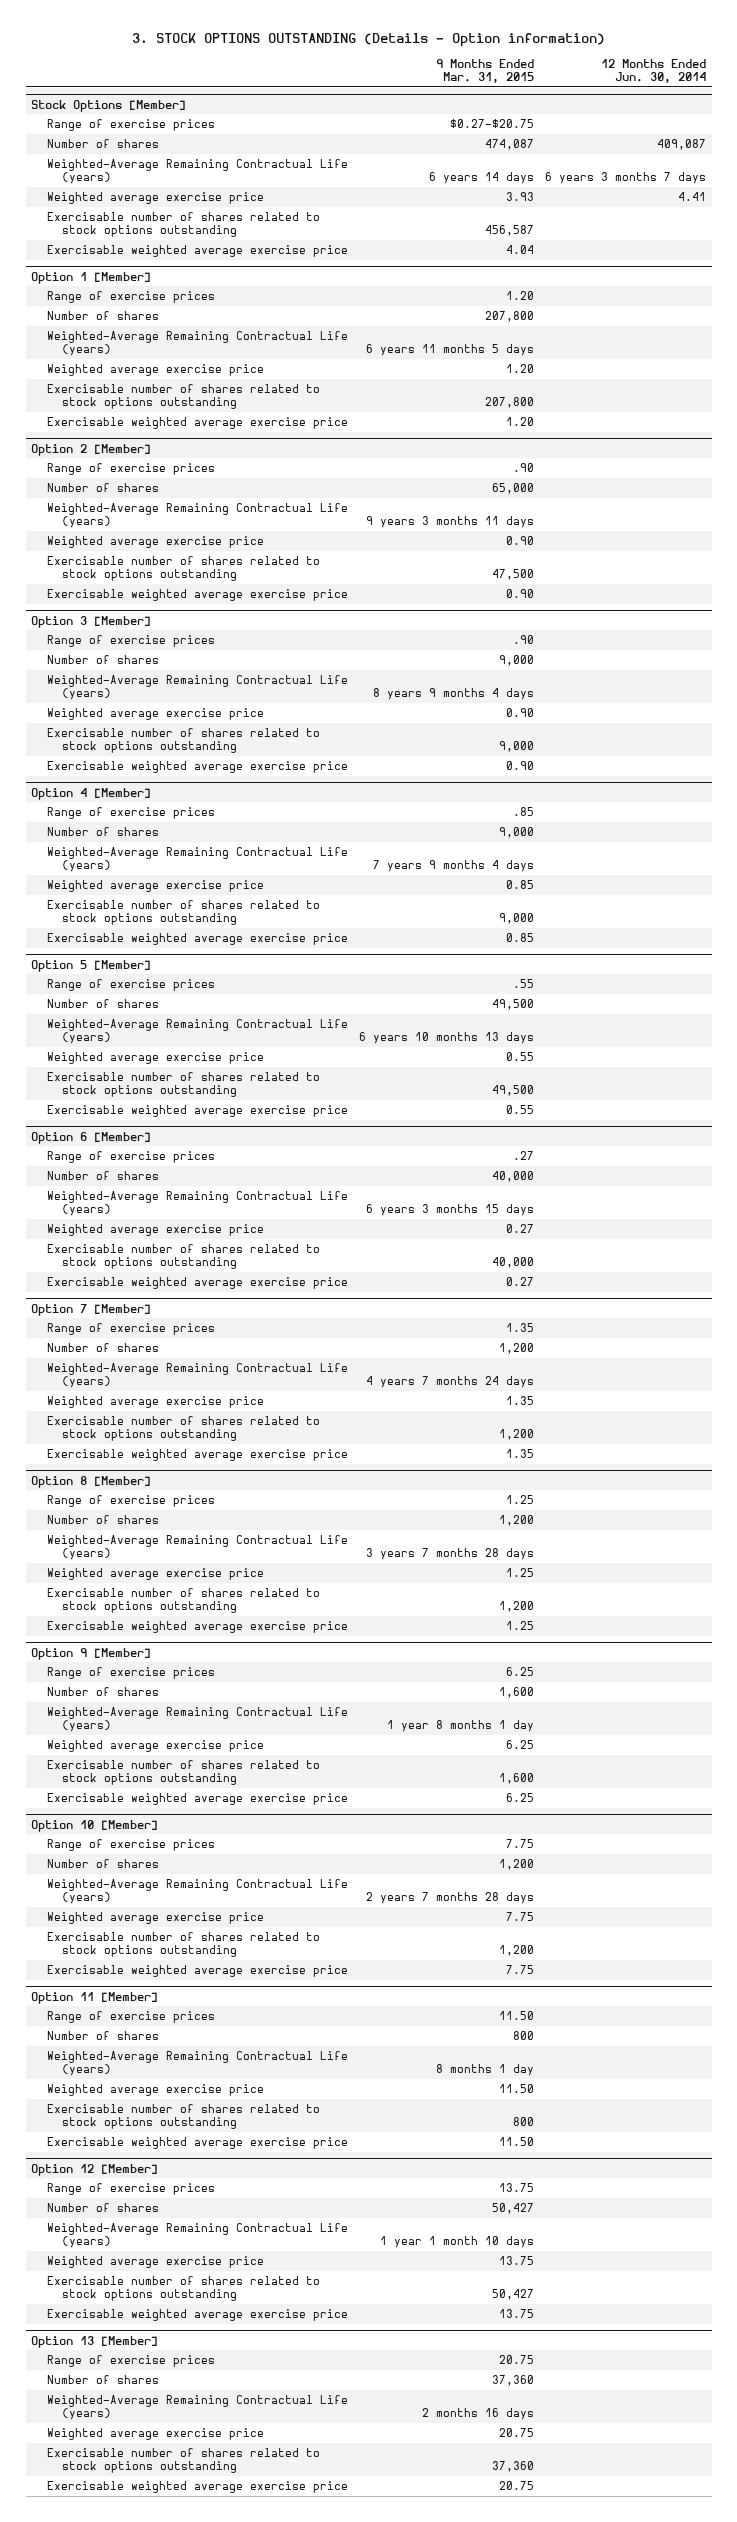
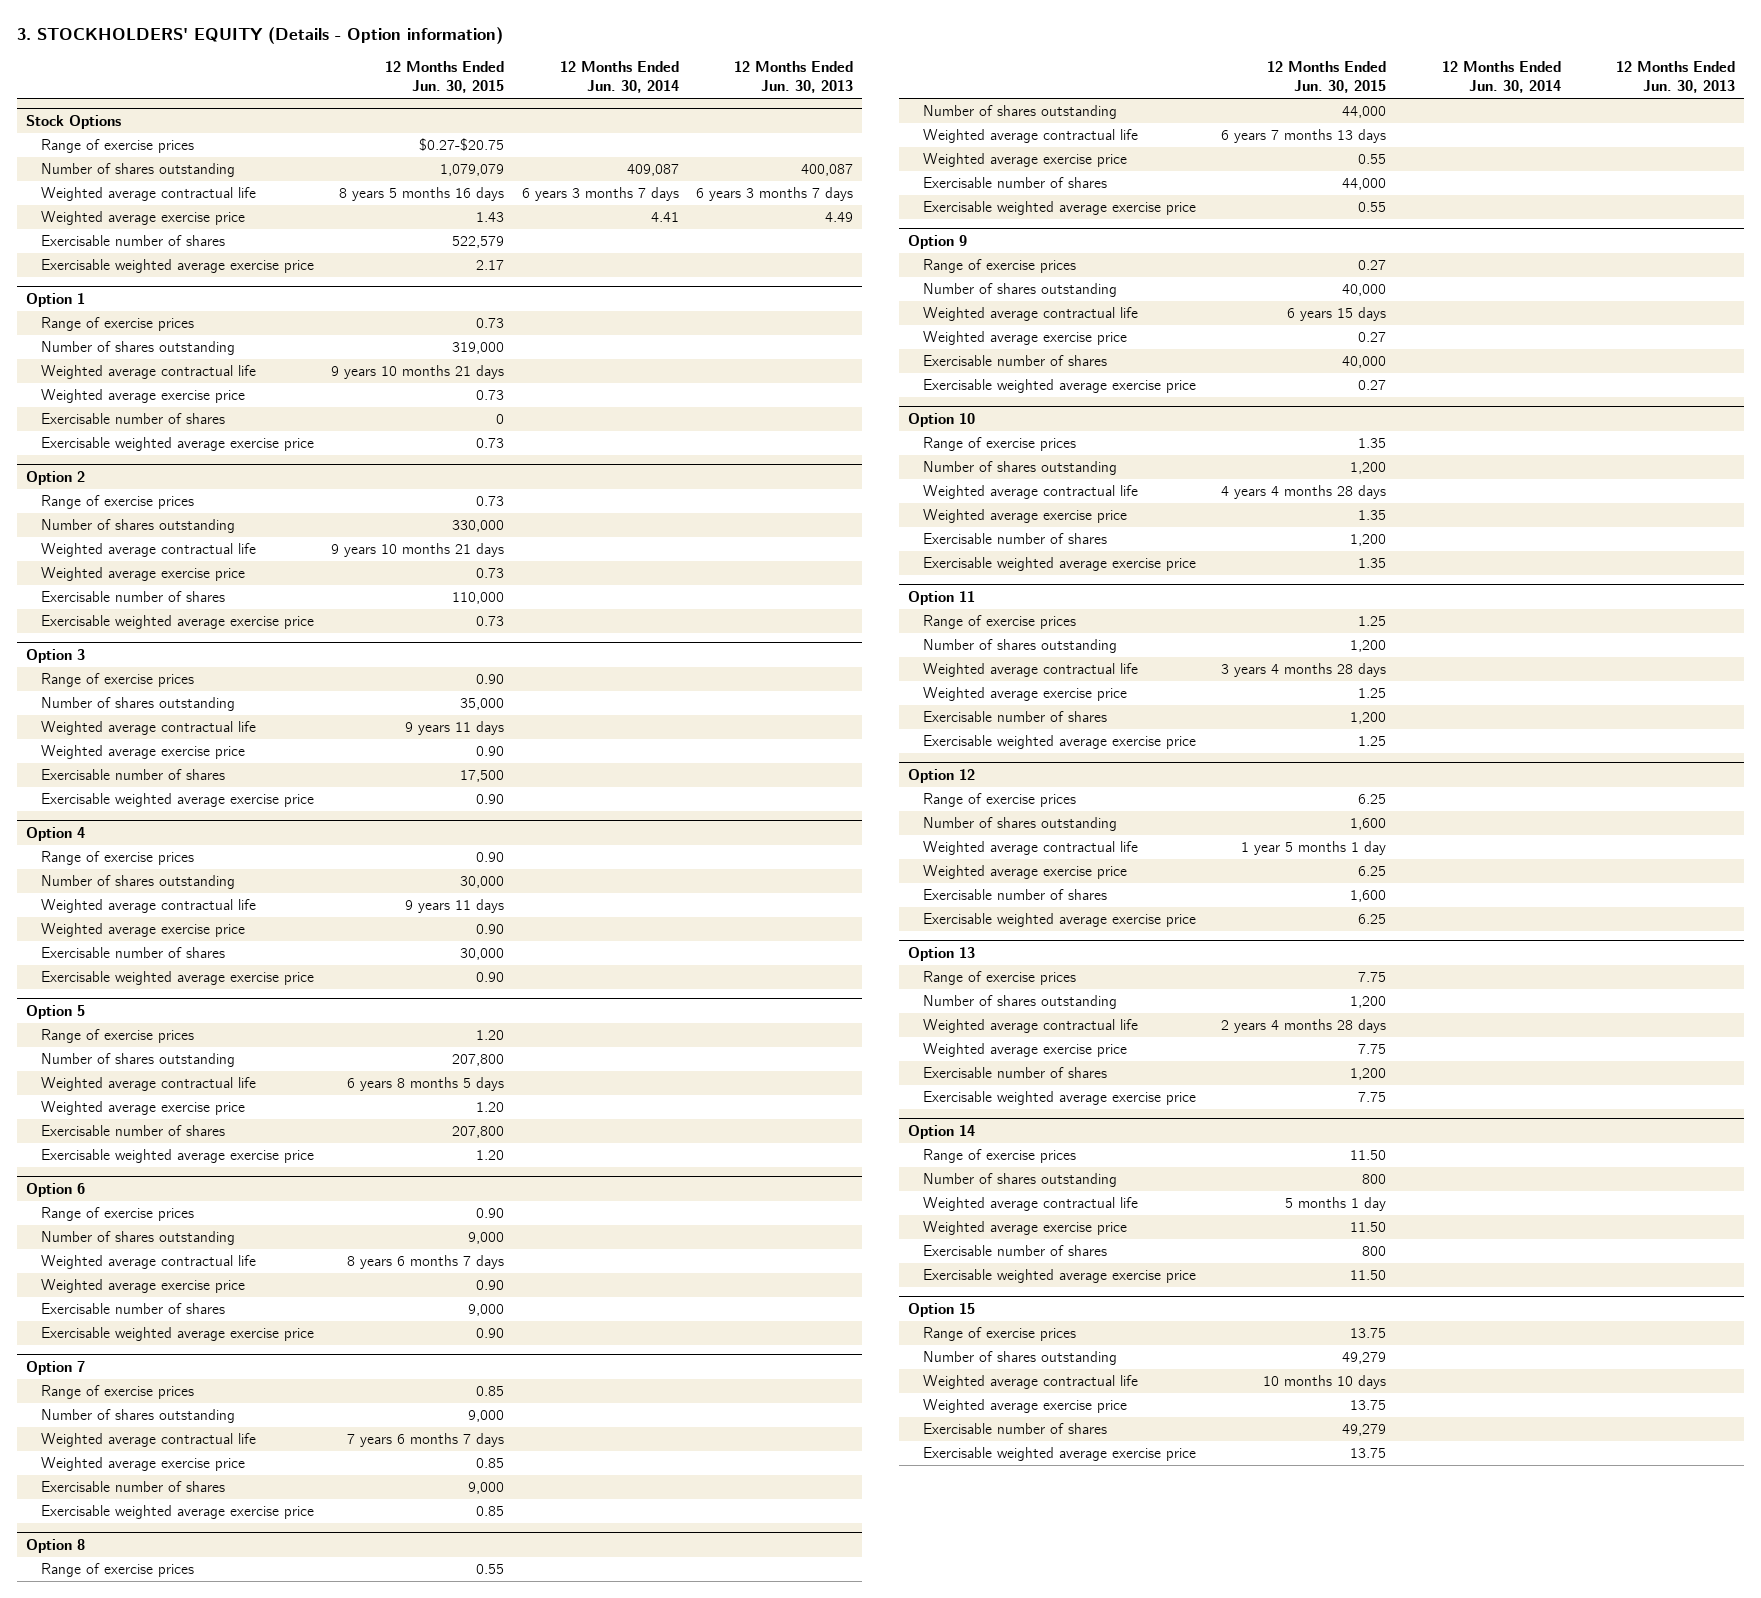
[131,32,605,47] 3. STOCK OPTIONS OUTSTANDING (Details - Option information) -> [17,27,504,45] 3. STOCKHOLDERS' EQUITY (Details - Option information)
[435,58,534,84] 9 Months Ended Mar. 31, 2015 -> none
none -> [385,61,505,94] 12 Months Ended Jun. 30, 2015
none -> [734,61,854,94] 12 Months Ended Jun. 30, 2013
[31,99,187,112] Stock Options [Member] -> [26,114,122,129] Stock Options
[46,139,159,149] Number of shares -> [40,163,235,178] Number of shares outstanding
[46,159,348,185] Weighted-Average Remaining Contractual Life (years) -> [40,187,256,202] Weighted average contractual life
[46,212,320,238] Exercisable number of shares related to stock options outstanding -> none
none -> [40,235,225,247] Exercisable number of shares
[31,271,152,284] Option 1 [Member] -> [26,292,86,307] Option 1
[46,311,159,321] Number of shares -> [40,341,235,356] Number of shares outstanding
[46,331,348,357] Weighted-Average Remaining Contractual Life (years) -> [40,365,256,380] Weighted average contractual life
[46,384,320,410] Exercisable number of shares related to stock options outstanding -> none
none -> [40,413,225,425] Exercisable number of shares
[31,443,152,456] Option 2 [Member] -> [26,470,86,485] Option 2
[46,483,159,493] Number of shares -> [40,519,235,534] Number of shares outstanding
[46,503,348,529] Weighted-Average Remaining Contractual Life (years) -> [40,543,256,558] Weighted average contractual life
[46,556,320,582] Exercisable number of shares related to stock options outstanding -> none
none -> [40,591,225,603] Exercisable number of shares
[31,615,152,628] Option 3 [Member] -> [26,648,86,663] Option 3
[46,655,159,665] Number of shares -> [40,697,235,712] Number of shares outstanding
[46,675,348,701] Weighted-Average Remaining Contractual Life (years) -> [40,721,256,736] Weighted average contractual life
[46,728,320,754] Exercisable number of shares related to stock options outstanding -> none
none -> [40,769,225,781] Exercisable number of shares
[31,787,152,800] Option 4 [Member] -> [26,826,86,841] Option 4
[46,827,159,837] Number of shares -> [40,875,235,890] Number of shares outstanding
[46,847,348,873] Weighted-Average Remaining Contractual Life (years) -> [40,899,256,914] Weighted average contractual life
[46,900,320,926] Exercisable number of shares related to stock options outstanding -> none
none -> [40,947,225,959] Exercisable number of shares
[31,959,152,972] Option 5 [Member] -> [26,1004,86,1019] Option 5
[46,999,159,1009] Number of shares -> [40,1053,235,1068] Number of shares outstanding
[46,1019,348,1045] Weighted-Average Remaining Contractual Life (years) -> [40,1077,256,1092] Weighted average contractual life
[46,1072,320,1098] Exercisable number of shares related to stock options outstanding -> none
none -> [40,1125,225,1137] Exercisable number of shares
[31,1131,152,1144] Option 6 [Member] -> [26,1182,86,1197] Option 6
[46,1171,159,1181] Number of shares -> [40,1231,235,1246] Number of shares outstanding
[46,1191,348,1217] Weighted-Average Remaining Contractual Life (years) -> [40,1255,256,1270] Weighted average contractual life
[46,1244,320,1270] Exercisable number of shares related to stock options outstanding -> none
none -> [40,1303,225,1315] Exercisable number of shares
[31,1303,152,1316] Option 7 [Member] -> [26,1360,86,1375] Option 7
[46,1343,159,1353] Number of shares -> [40,1409,235,1424] Number of shares outstanding
[46,1363,348,1389] Weighted-Average Remaining Contractual Life (years) -> [40,1433,256,1448] Weighted average contractual life
[46,1416,320,1442] Exercisable number of shares related to stock options outstanding -> none
none -> [40,1481,225,1493] Exercisable number of shares
[31,1475,152,1488] Option 8 [Member] -> [26,1538,86,1553] Option 8
[46,1515,159,1525] Number of shares -> [922,105,1117,120] Number of shares outstanding
[46,1535,348,1561] Weighted-Average Remaining Contractual Life (years) -> [922,129,1138,144] Weighted average contractual life
[46,1588,320,1614] Exercisable number of shares related to stock options outstanding -> none
none -> [922,177,1107,189] Exercisable number of shares
[31,1647,152,1660] Option 9 [Member] -> [907,234,967,249] Option 9
[46,1687,159,1697] Number of shares -> [922,283,1117,298] Number of shares outstanding
[46,1707,348,1733] Weighted-Average Remaining Contractual Life (years) -> [922,307,1138,322] Weighted average contractual life
[46,1760,320,1786] Exercisable number of shares related to stock options outstanding -> none
none -> [922,355,1107,367] Exercisable number of shares
[31,1819,159,1832] Option 10 [Member] -> [907,412,975,427] Option 10
[46,1859,159,1869] Number of shares -> [922,461,1117,476] Number of shares outstanding
[46,1879,348,1905] Weighted-Average Remaining Contractual Life (years) -> [922,485,1138,500] Weighted average contractual life
[46,1932,320,1958] Exercisable number of shares related to stock options outstanding -> none
none -> [922,533,1107,545] Exercisable number of shares
[31,1991,159,2004] Option 11 [Member] -> [907,590,975,605] Option 11
[46,2031,159,2041] Number of shares -> [922,639,1117,654] Number of shares outstanding
[46,2051,348,2077] Weighted-Average Remaining Contractual Life (years) -> [922,663,1138,678] Weighted average contractual life
[46,2104,320,2130] Exercisable number of shares related to stock options outstanding -> none
none -> [922,711,1107,723] Exercisable number of shares
[31,2163,159,2176] Option 12 [Member] -> [907,768,975,783] Option 12
[46,2203,159,2213] Number of shares -> [922,817,1117,832] Number of shares outstanding
[46,2223,348,2249] Weighted-Average Remaining Contractual Life (years) -> [922,841,1138,856] Weighted average contractual life
[46,2276,320,2302] Exercisable number of shares related to stock options outstanding -> none
none -> [922,889,1107,901] Exercisable number of shares
[31,2335,159,2348] Option 13 [Member] -> [907,946,975,961] Option 13
[46,2375,159,2385] Number of shares -> [922,995,1117,1010] Number of shares outstanding
[46,2395,348,2421] Weighted-Average Remaining Contractual Life (years) -> [922,1019,1138,1034] Weighted average contractual life
[46,2448,320,2474] Exercisable number of shares related to stock options outstanding -> none
none -> [922,1067,1107,1079] Exercisable number of shares
none -> [907,1124,975,1139] Option 14
none -> [922,1149,1076,1164] Range of exercise prices
none -> [922,1173,1117,1188] Number of shares outstanding
none -> [922,1197,1138,1212] Weighted average contractual life
none -> [922,1221,1127,1236] Weighted average exercise price
none -> [922,1245,1107,1257] Exercisable number of shares
none -> [922,1269,1196,1284] Exercisable weighted average exercise price
none -> [907,1302,975,1317] Option 15
none -> [922,1327,1076,1342] Range of exercise prices
none -> [922,1351,1117,1366] Number of shares outstanding
none -> [922,1375,1138,1390] Weighted average contractual life
none -> [922,1399,1127,1414] Weighted average exercise price
none -> [922,1423,1107,1435] Exercisable number of shares
none -> [922,1447,1196,1462] Exercisable weighted average exercise price

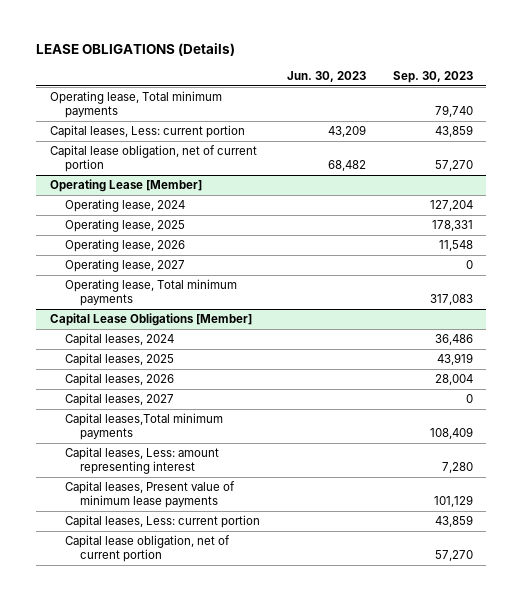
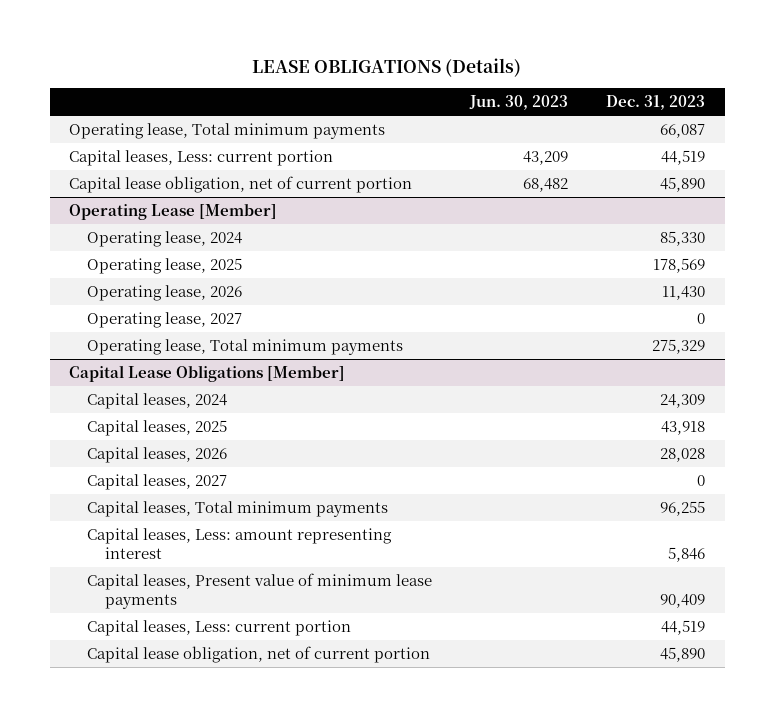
[392,71,473,84] Sep. 30, 2023 -> none
none -> [606,95,706,111] Dec. 31, 2023
[65,413,224,440] Capital leases,Total minimum payments -> [86,501,388,518] Capital leases, Total minimum payments

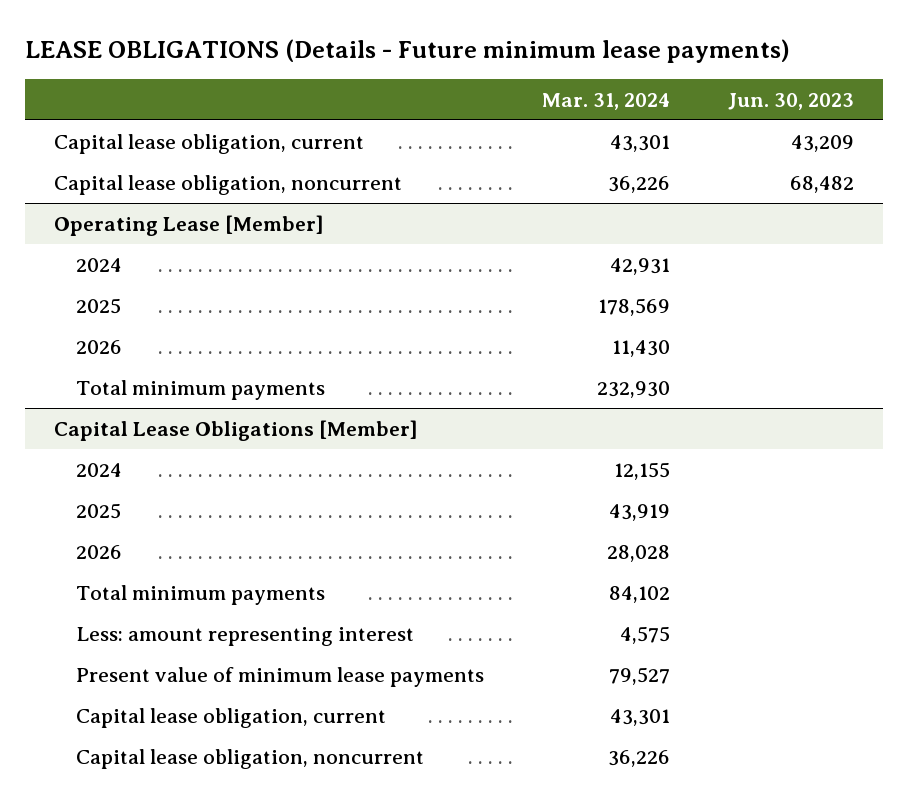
[252,57,522,77] LEASE OBLIGATIONS (Details) -> [24,38,790,63] LEASE OBLIGATIONS (Details - Future minimum lease payments)
[606,95,706,111] Dec. 31, 2023 -> none
none -> [542,92,671,110] Mar. 31, 2024
[68,123,385,140] Operating lease, Total minimum payments -> none
[68,150,333,167] Capital leases, Less: current portion -> [53,133,364,154] Capital lease obligation, current
[68,176,412,194] Capital lease obligation, net of current portion -> [53,174,402,195] Capital lease obligation, noncurrent
[86,231,242,248] Operating lease, 2024 -> none
[86,258,242,275] Operating lease, 2025 -> none
[86,285,242,302] Operating lease, 2026 -> none
[86,312,242,329] Operating lease, 2027 -> none
none -> [76,257,123,272] 2024
none -> [76,297,122,314] 2025
none -> [76,339,123,354] 2026
[86,339,403,356] Operating lease, Total minimum payments -> [76,379,326,400] Total minimum payments
[86,474,227,491] Capital leases, 2027 -> none
[86,393,227,410] Capital leases, 2024 -> [76,462,123,477] 2024
[86,420,227,437] Capital leases, 2025 -> [76,502,122,519] 2025
[86,447,227,464] Capital leases, 2026 -> [76,544,123,559] 2026
[86,501,388,518] Capital leases, Total minimum payments -> [76,584,326,605] Total minimum payments
[86,528,392,560] Capital leases, Less: amount representing interest -> [76,626,415,646] Less: amount representing interest
[86,573,432,610] Capital leases, Present value of minimum lease payments -> [76,666,485,687] Present value of minimum lease payments
[86,620,351,637] Capital leases, Less: current portion -> [76,707,387,728] Capital lease obligation, current
[86,646,430,664] Capital lease obligation, net of current portion -> [76,748,425,769] Capital lease obligation, noncurrent

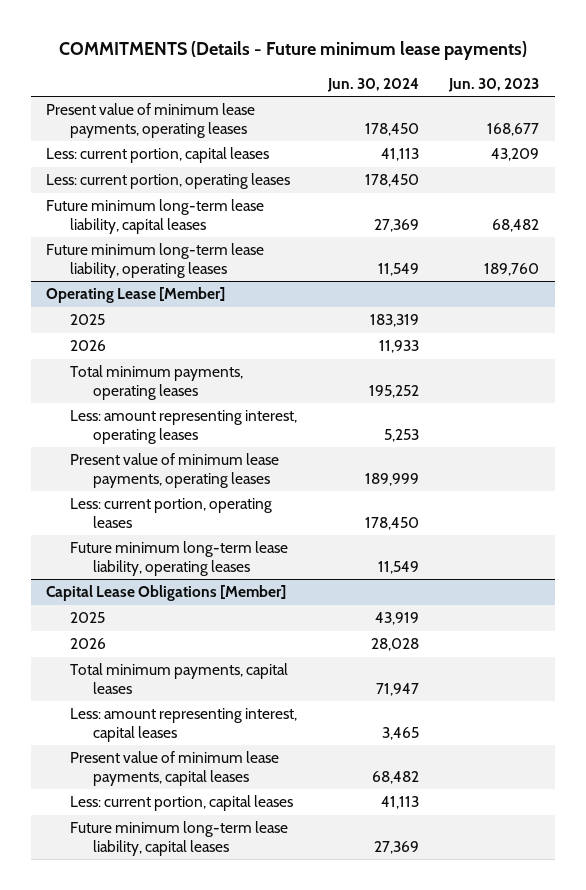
[24,38,790,63] LEASE OBLIGATIONS (Details - Future minimum lease payments) -> [58,40,527,60] COMMITMENTS (Details - Future minimum lease payments)
[542,92,671,110] Mar. 31, 2024 -> none
none -> [326,77,419,92] Jun. 30, 2024
none -> [46,103,256,138] Present value of minimum lease payments, operating leases
[53,133,364,154] Capital lease obligation, current -> [46,147,270,164] Less: current portion, capital leases
none -> [46,173,291,190] Less: current portion, operating leases
[53,174,402,195] Capital lease obligation, noncurrent -> [46,199,265,234] Future minimum long-term lease liability, capital leases
none -> [46,243,265,278] Future minimum long-term lease liability, operating leases
[76,257,123,272] 2024 -> none
[76,379,326,400] Total minimum payments -> [69,365,243,400] Total minimum payments, operating leases
none -> [69,410,297,444] Less: amount representing interest, operating leases
none -> [69,453,279,488] Present value of minimum lease payments, operating leases
none -> [69,498,272,528] Less: current portion, operating leases
none -> [69,541,288,576] Future minimum long-term lease liability, operating leases
[76,462,123,477] 2024 -> none
[76,584,326,605] Total minimum payments -> [69,663,288,694] Total minimum payments, capital leases
[76,626,415,646] Less: amount representing interest -> [69,708,297,742] Less: amount representing interest, capital leases
[76,666,485,687] Present value of minimum lease payments -> [69,751,279,786] Present value of minimum lease payments, capital leases
[76,707,387,728] Capital lease obligation, current -> [69,795,293,812] Less: current portion, capital leases
[76,748,425,769] Capital lease obligation, noncurrent -> [69,821,288,856] Future minimum long-term lease liability, capital leases

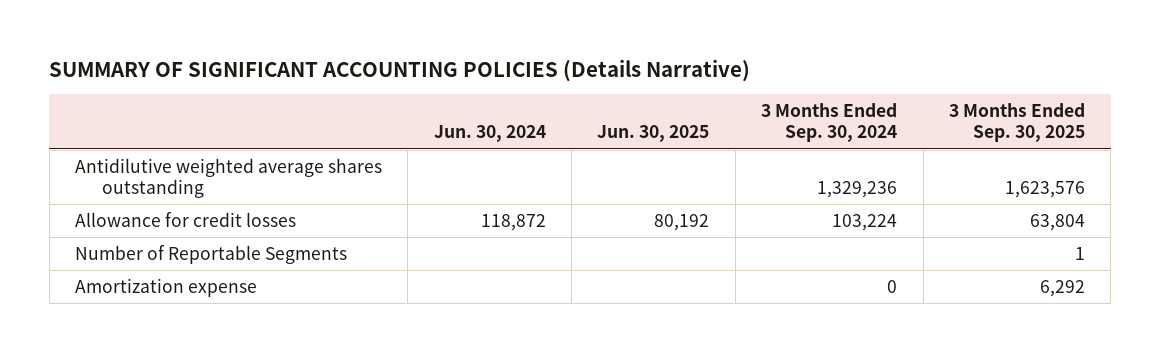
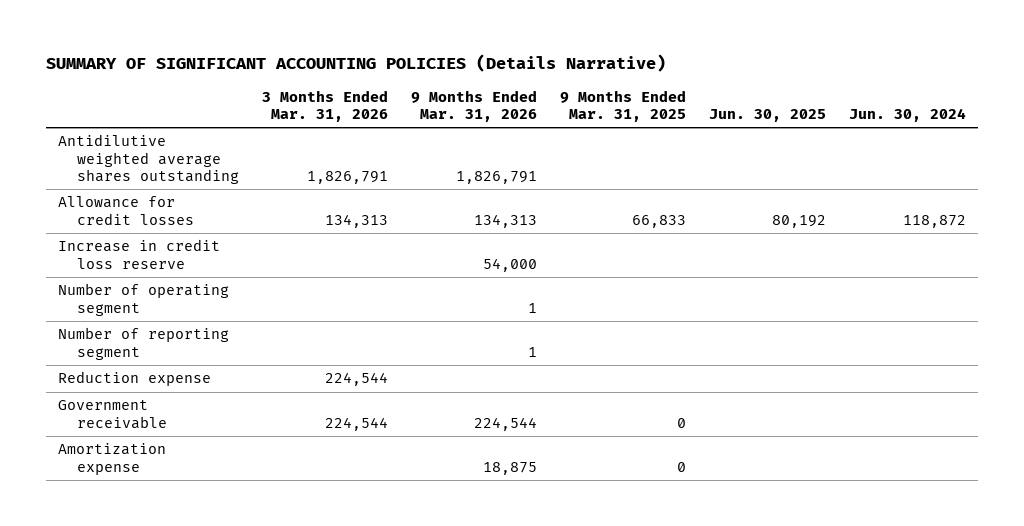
[761,103,898,143] 3 Months Ended Sep. 30, 2024 -> none
[948,103,1085,143] 3 Months Ended Sep. 30, 2025 -> none
none -> [261,89,388,122] 3 Months Ended Mar. 31, 2026
none -> [410,89,537,122] 9 Months Ended Mar. 31, 2026
none -> [560,89,687,122] 9 Months Ended Mar. 31, 2025
none -> [57,239,220,269] Increase in credit loss reserve
none -> [57,283,229,316] Number of operating segment
[75,245,348,265] Number of Reportable Segments -> [57,327,229,360] Number of reporting segment
none -> [57,371,211,387] Reduction expense
none -> [57,400,167,429] Government receivable

